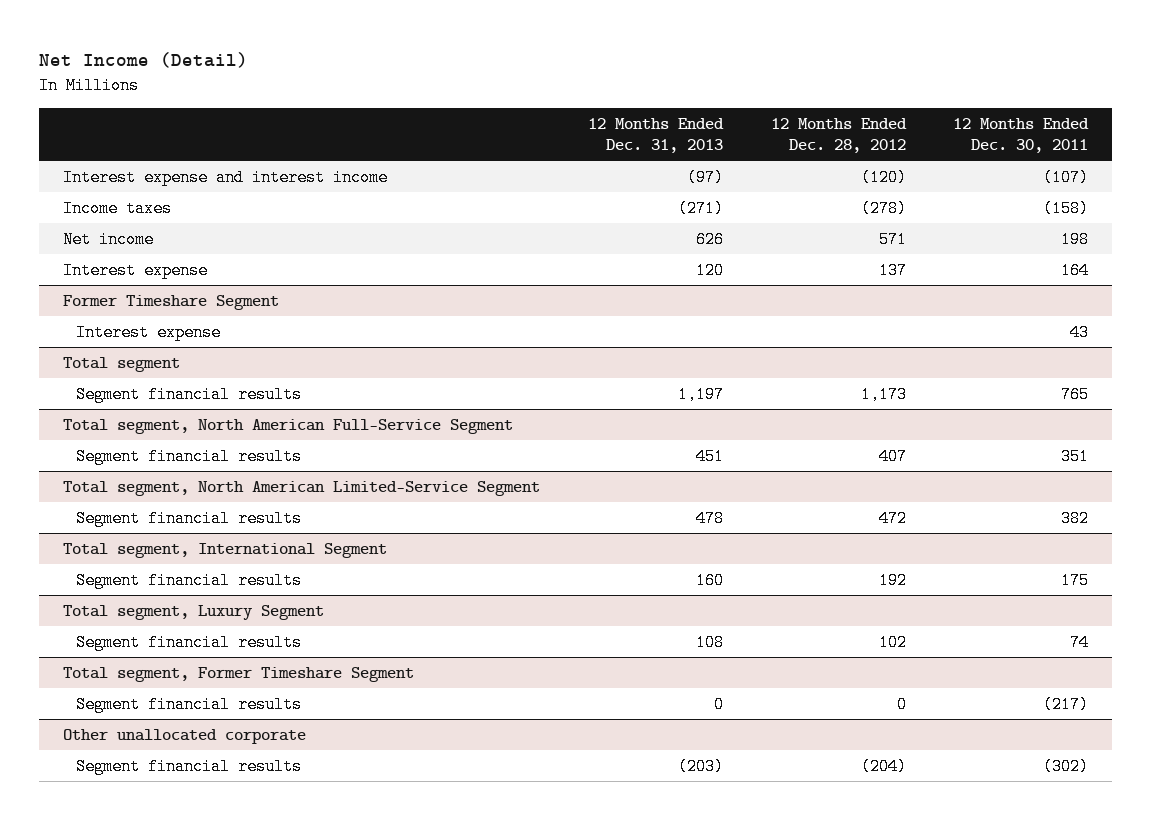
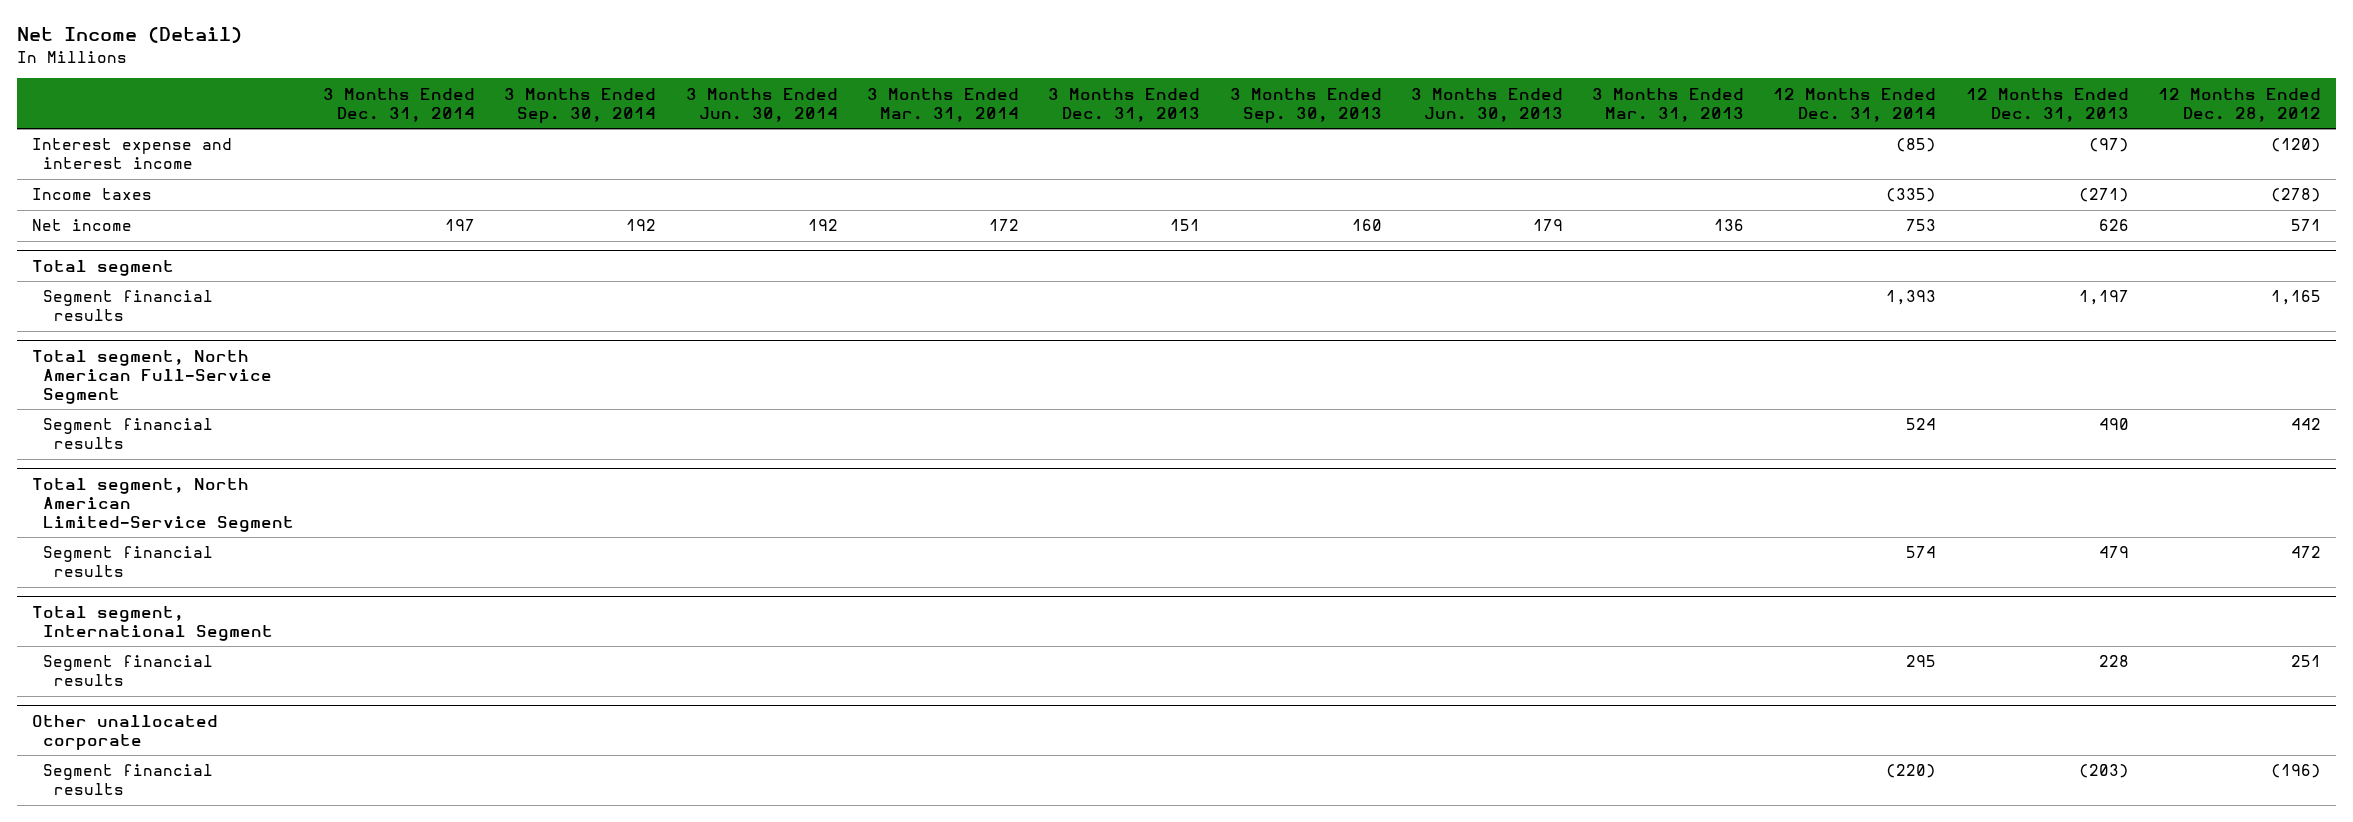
[953,117,1090,154] 12 Months Ended Dec. 30, 2011 -> none
none -> [323,87,476,122] 3 Months Ended Dec. 31, 2014
none -> [504,87,657,123] 3 Months Ended Sep. 30, 2014
none -> [685,87,838,122] 3 Months Ended Jun. 30, 2014
none -> [866,87,1019,122] 3 Months Ended Mar. 31, 2014
none -> [1048,87,1201,122] 3 Months Ended Dec. 31, 2013
none -> [1229,87,1382,123] 3 Months Ended Sep. 30, 2013
none -> [1410,87,1563,122] 3 Months Ended Jun. 30, 2013
none -> [1592,87,1745,122] 3 Months Ended Mar. 31, 2013
none -> [1773,87,1937,122] 12 Months Ended Dec. 31, 2014
[63,262,209,280] Interest expense -> none
[63,295,280,311] Former Timeshare Segment -> none
[76,324,222,342] Interest expense -> none
[860,386,907,404] 1,173 -> [2270,290,2321,306] 1,165
[695,448,724,466] 451 -> [2098,418,2129,431] 490
[878,448,907,466] 407 -> [2290,418,2321,431] 442
[695,510,724,528] 478 -> [2098,546,2129,559] 479
[63,605,325,621] Total segment, Luxury Segment -> none
[76,634,303,652] Segment financial results -> none
[63,667,415,683] Total segment, Former Timeshare Segment -> none
[76,696,303,714] Segment financial results -> none
[695,572,724,590] 160 -> [2098,655,2129,668] 228
[878,572,907,590] 192 -> [2290,655,2321,668] 251
[860,758,907,776] (204) -> [2270,764,2321,779] (196)

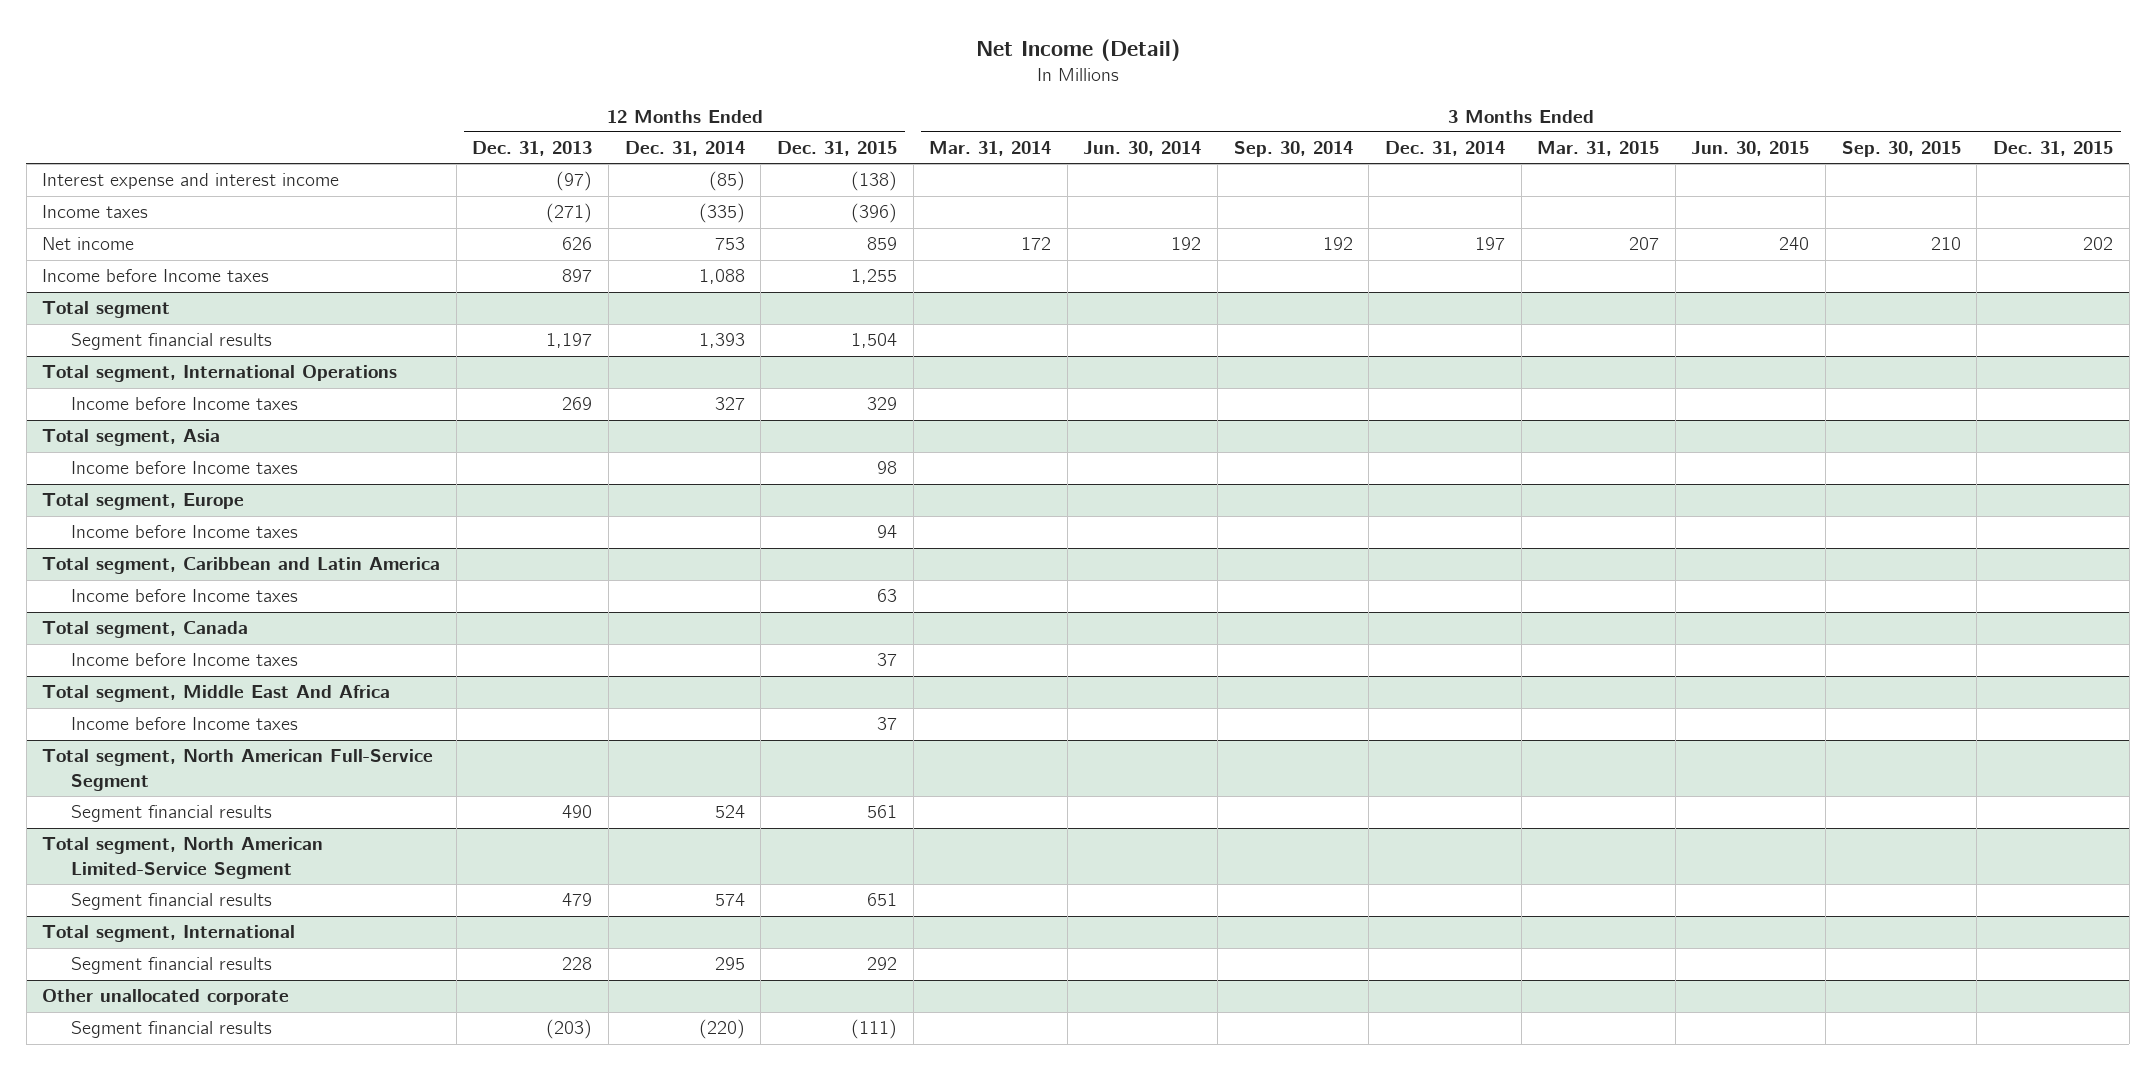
[1048,87,1201,122] 3 Months Ended Dec. 31, 2013 -> none
[1229,87,1382,123] 3 Months Ended Sep. 30, 2013 -> none
[1410,87,1563,122] 3 Months Ended Jun. 30, 2013 -> none
[1592,87,1745,122] 3 Months Ended Mar. 31, 2013 -> none
[2157,87,2321,122] 12 Months Ended Dec. 28, 2012 -> none
none -> [776,141,897,157] Dec. 31, 2015
none -> [1537,141,1660,157] Mar. 31, 2015
none -> [1691,141,1810,157] Jun. 30, 2015
none -> [1841,141,1961,158] Sep. 30, 2015
none -> [1992,141,2113,157] Dec. 31, 2015
none -> [42,269,270,283] Income before Income taxes
none -> [42,365,398,383] Total segment, International Operations
none -> [71,397,299,411] Income before Income taxes
none -> [42,429,221,447] Total segment, Asia
none -> [71,461,299,475] Income before Income taxes
none -> [42,493,245,511] Total segment, Europe
none -> [71,525,299,539] Income before Income taxes
none -> [42,557,441,575] Total segment, Caribbean and Latin America
none -> [71,589,299,603] Income before Income taxes
none -> [42,621,249,639] Total segment, Canada
none -> [71,653,299,667] Income before Income taxes
none -> [42,685,391,703] Total segment, Middle East And Africa
none -> [71,717,299,731] Income before Income taxes
[31,605,273,641] Total segment, International Segment -> [42,925,296,943] Total segment, International

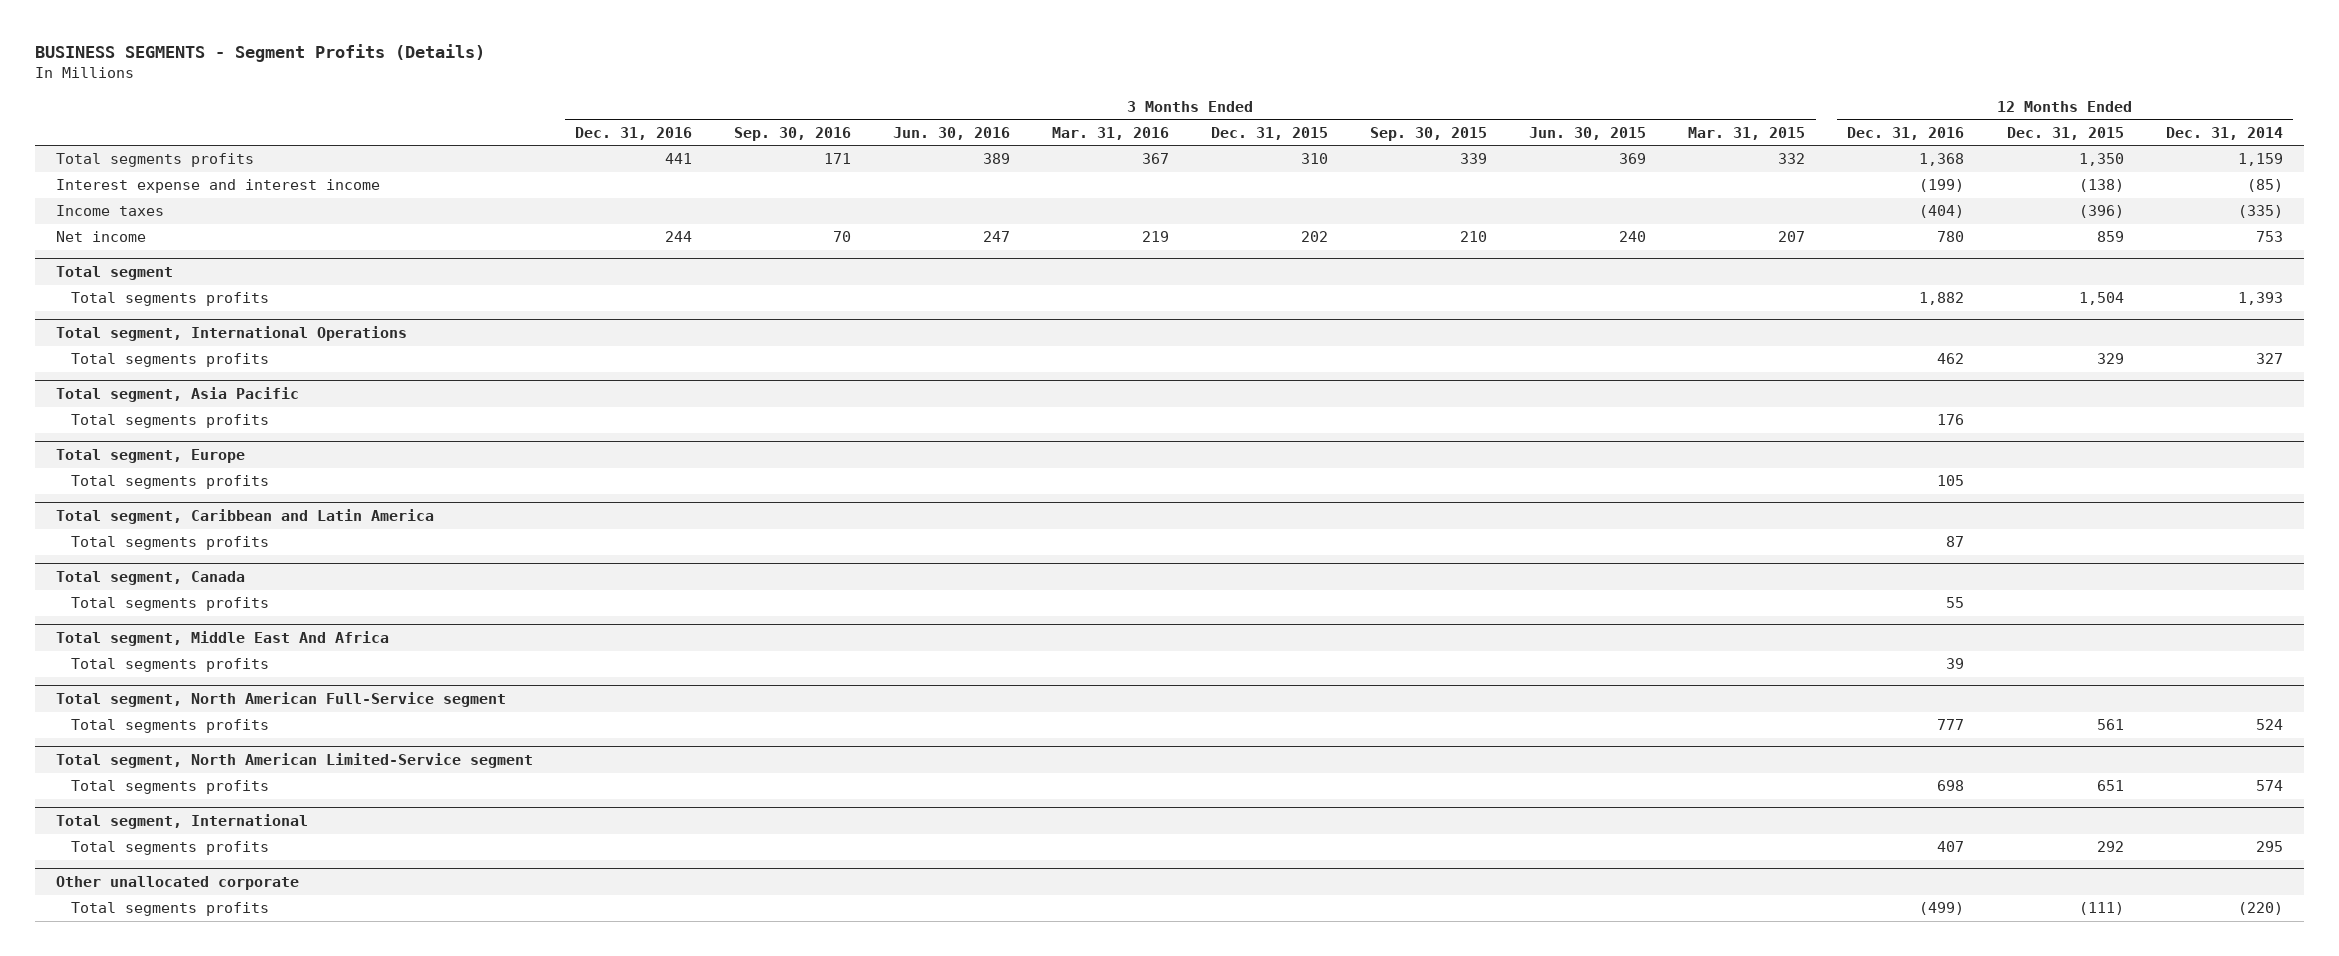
[975,38,1180,61] Net Income (Detail) -> [34,44,485,63] BUSINESS SEGMENTS - Segment Profits (Details)
[472,141,593,157] Dec. 31, 2013 -> none
[929,141,1052,157] Mar. 31, 2014 -> none
[1083,141,1202,157] Jun. 30, 2014 -> none
[1233,141,1353,158] Sep. 30, 2014 -> none
[1384,141,1505,157] Dec. 31, 2014 -> none
none -> [575,126,693,140] Dec. 31, 2016
none -> [734,126,852,141] Sep. 30, 2016
none -> [893,126,1011,140] Jun. 30, 2016
none -> [1052,126,1170,140] Mar. 31, 2016
none -> [1847,126,1965,140] Dec. 31, 2016
none -> [56,153,255,168] Total segments profits
[42,269,270,283] Income before Income taxes -> none
[71,333,273,351] Segment financial results -> [70,292,269,307] Total segments profits
[71,461,299,475] Income before Income taxes -> none
[71,397,299,411] Income before Income taxes -> [70,353,269,368] Total segments profits
[42,429,221,447] Total segment, Asia -> [56,387,300,403] Total segment, Asia Pacific
none -> [70,414,269,429] Total segments profits
[71,525,299,539] Income before Income taxes -> none
none -> [70,475,269,490] Total segments profits
[71,589,299,603] Income before Income taxes -> none
none -> [70,536,269,551] Total segments profits
[71,653,299,667] Income before Income taxes -> none
none -> [70,597,269,612] Total segments profits
[71,717,299,731] Income before Income taxes -> none
none -> [70,658,269,673] Total segments profits
[42,749,434,791] Total segment, North American Full-Service Segment -> [56,692,507,708] Total segment, North American Full-Service segment
[71,805,273,823] Segment financial results -> [70,719,269,734] Total segments profits
[42,837,324,879] Total segment, North American Limited-Service Segment -> [56,753,534,769] Total segment, North American Limited-Service segment
[71,893,273,911] Segment financial results -> [70,780,269,795] Total segments profits
[71,957,273,975] Segment financial results -> [70,841,269,856] Total segments profits
[71,1021,273,1039] Segment financial results -> [70,902,269,917] Total segments profits

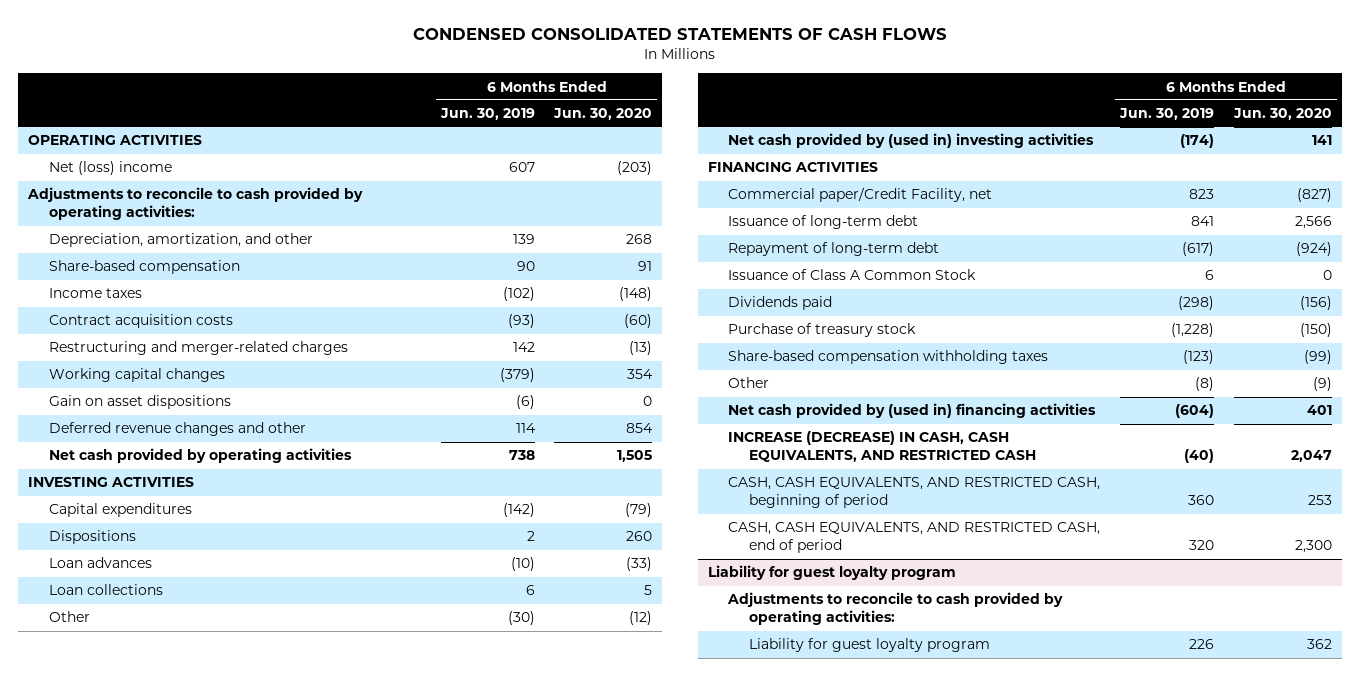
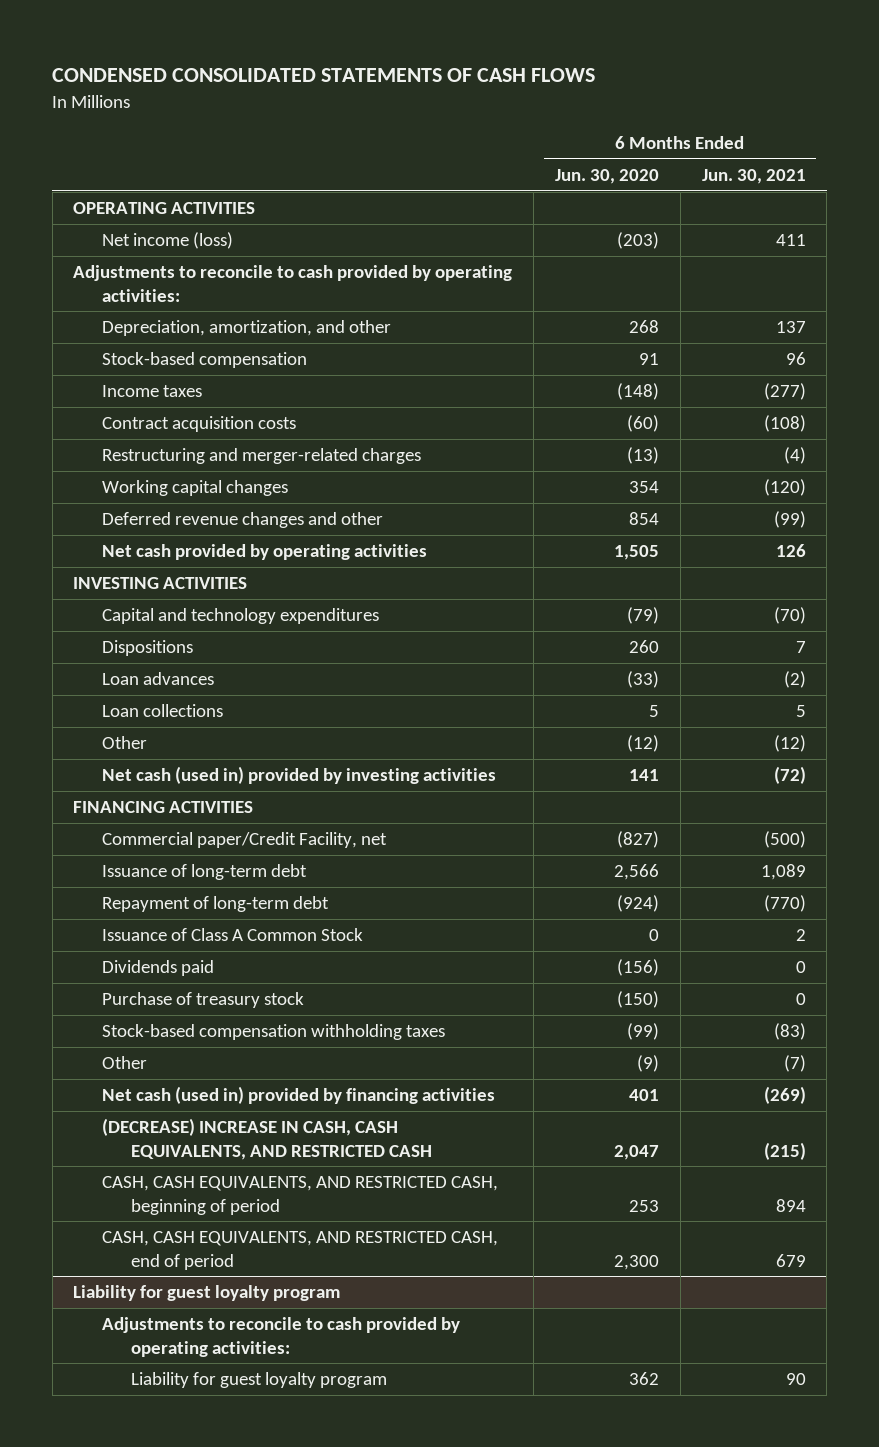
[439,108,535,121] Jun. 30, 2019 -> none
none -> [701,169,806,185] Jun. 30, 2021
[48,161,172,176] Net (loss) income -> [102,232,234,250] Net income (loss)
[48,260,240,275] Share-based compensation -> [102,352,308,369] Stock-based compensation
[48,395,231,410] Gain on asset dispositions -> none
[48,503,192,518] Capital expenditures -> [102,608,380,625] Capital and technology expenditures
[728,133,1095,149] Net cash provided by (used in) investing activities -> [102,766,497,785] Net cash (used in) provided by investing activities
[728,350,1049,365] Share-based compensation withholding taxes -> [102,1024,446,1041] Stock-based compensation withholding taxes
[728,403,1097,419] Net cash provided by (used in) financing activities -> [102,1086,496,1105] Net cash (used in) provided by financing activities
[728,431,1037,463] INCREASE (DECREASE) IN CASH, CASH EQUIVALENTS, AND RESTRICTED CASH -> [102,1118,432,1160] (DECREASE) INCREASE IN CASH, CASH EQUIVALENTS, AND RESTRICTED CASH

